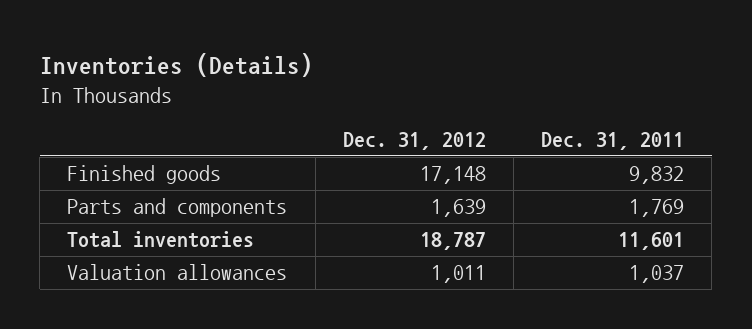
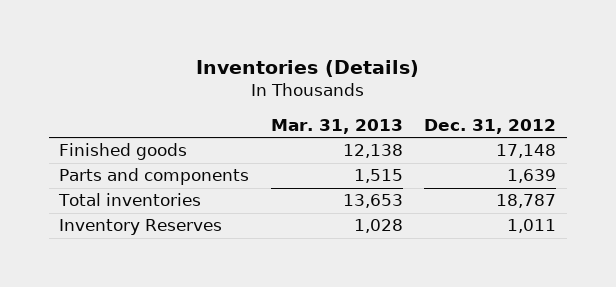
[541,132,685,151] Dec. 31, 2011 -> none
none -> [270,118,403,134] Mar. 31, 2013
[67,264,288,281] Valuation allowances -> [59,219,223,236] Inventory Reserves

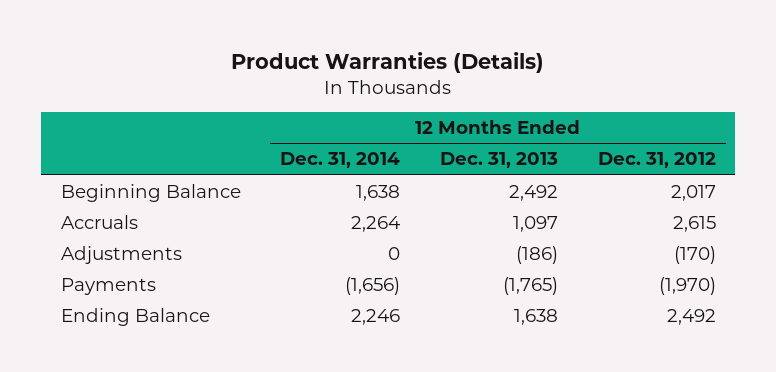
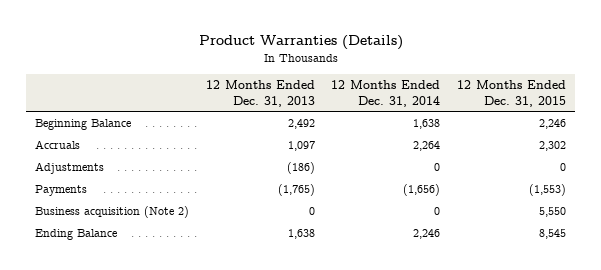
[597,152,716,169] Dec. 31, 2012 -> none
none -> [457,79,567,107] 12 Months Ended Dec. 31, 2015
none -> [34,206,189,219] Business acquisition (Note 2)

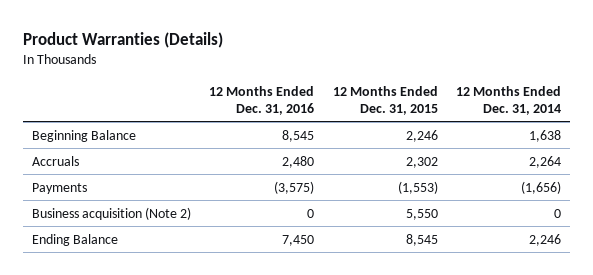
[205,79,315,107] 12 Months Ended Dec. 31, 2013 -> none
none -> [209,85,315,115] 12 Months Ended Dec. 31, 2016
[34,162,104,175] Adjustments -> none

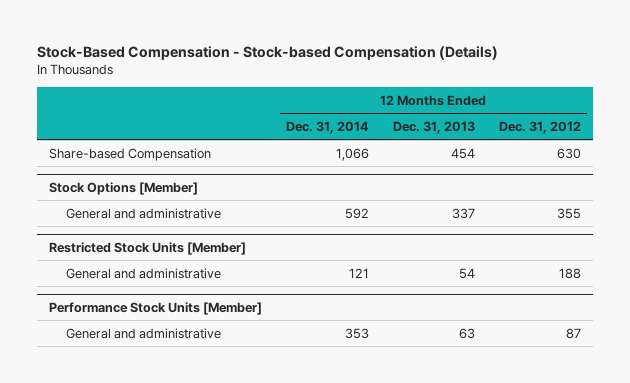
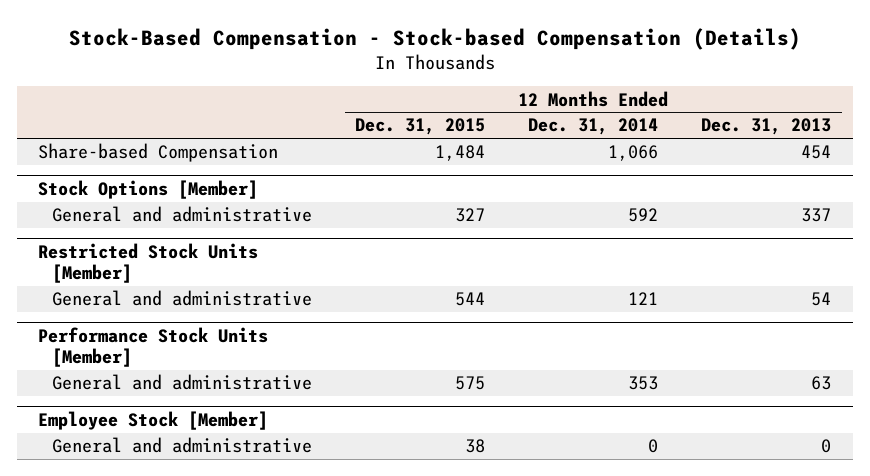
[498,120,581,134] Dec. 31, 2012 -> none
none -> [355,118,486,136] Dec. 31, 2015
none -> [38,410,269,430] Employee Stock [Member]
none -> [52,437,313,454] General and administrative

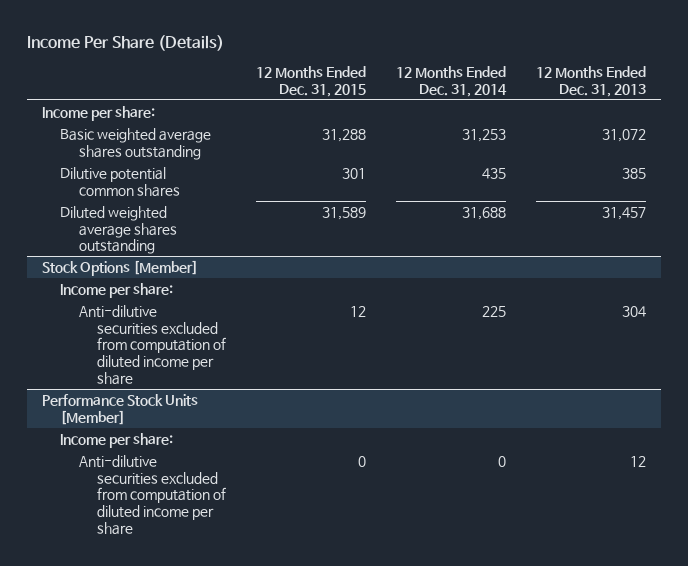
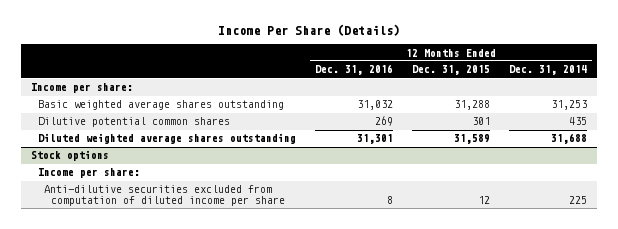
[536,65,647,97] 12 Months Ended Dec. 31, 2013 -> none
none -> [314,64,393,76] Dec. 31, 2016
[42,259,199,276] Stock Options [Member] -> [30,150,109,162] Stock options
[42,393,199,425] Performance Stock Units [Member] -> none
[60,432,174,448] Income per share: -> none
[78,454,227,535] Anti-dilutive securities excluded from computation of diluted income per share -> none

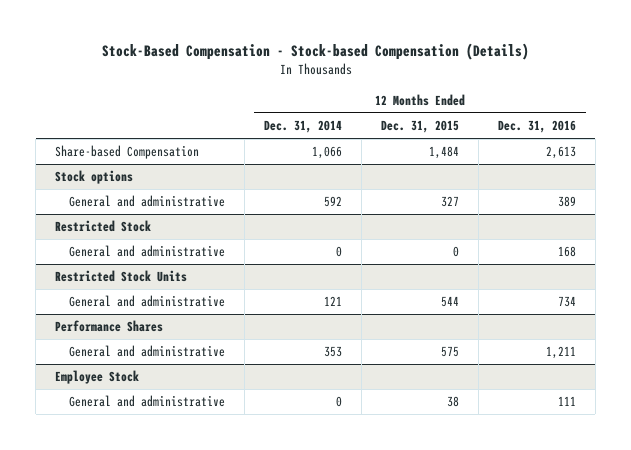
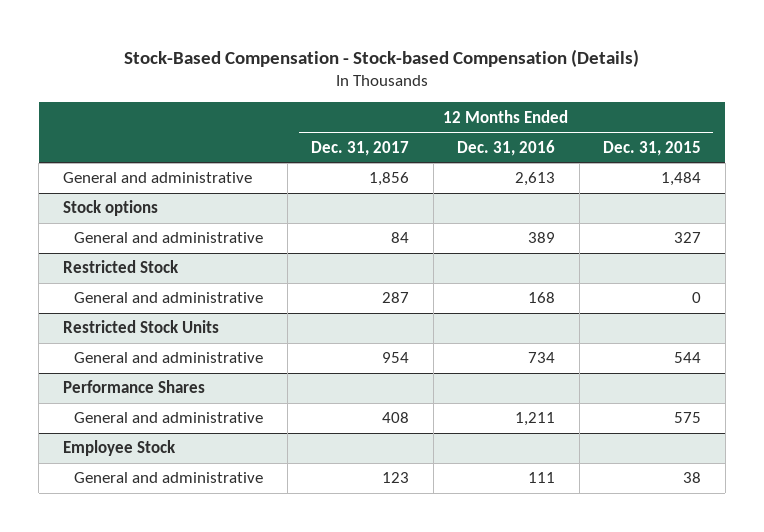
[263,120,342,134] Dec. 31, 2014 -> none
none -> [311,140,410,156] Dec. 31, 2017
[55,145,200,160] Share-based Compensation -> [62,172,252,184] General and administrative

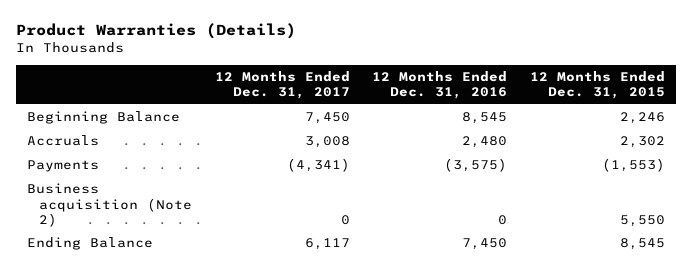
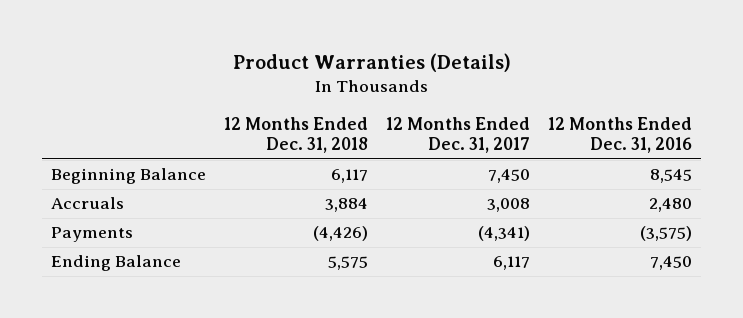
[529,70,665,100] 12 Months Ended Dec. 31, 2015 -> none
none -> [224,117,369,154] 12 Months Ended Dec. 31, 2018
[27,183,193,227] Business acquisition (Note 2) -> none

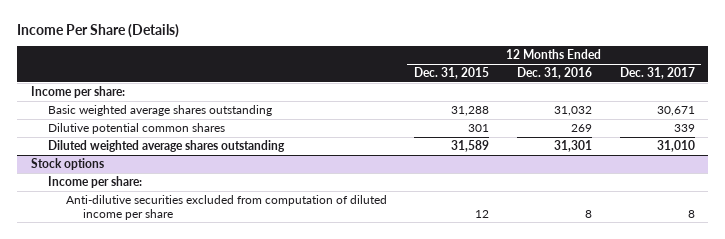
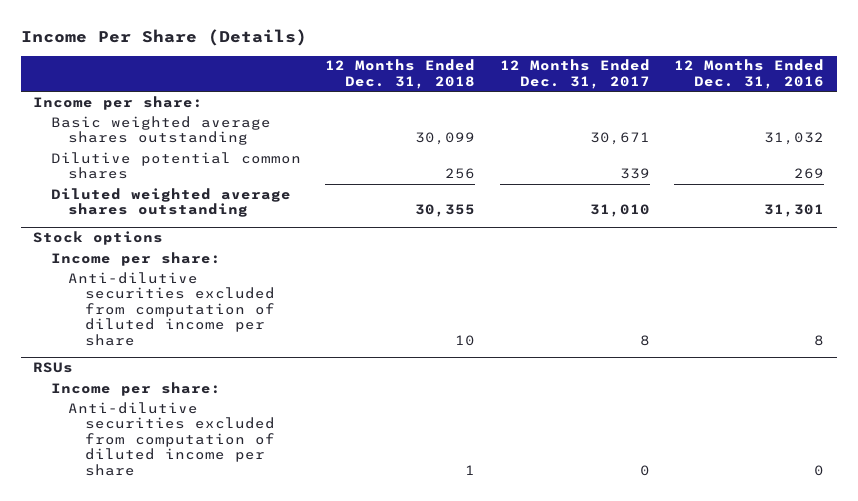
[414,67,490,80] Dec. 31, 2015 -> none
none -> [325,59,476,89] 12 Months Ended Dec. 31, 2018
none -> [33,362,74,374] RSUs
none -> [50,381,221,396] Income per share:
none -> [67,401,275,477] Anti-dilutive securities excluded from computation of diluted income per share

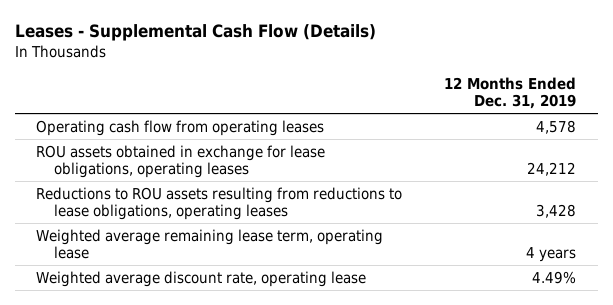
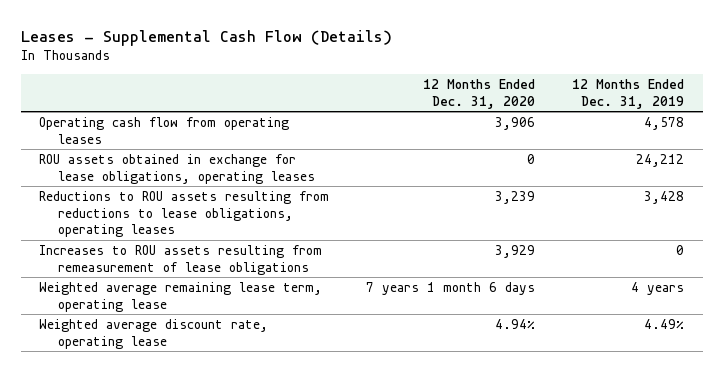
none -> [423,79,536,109] 12 Months Ended Dec. 31, 2020
none -> [39,245,323,275] Increases to ROU assets resulting from remeasurement of lease obligations

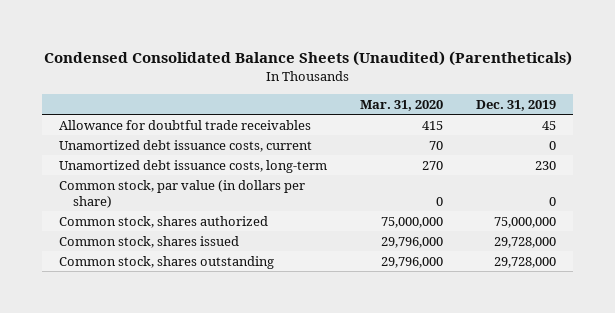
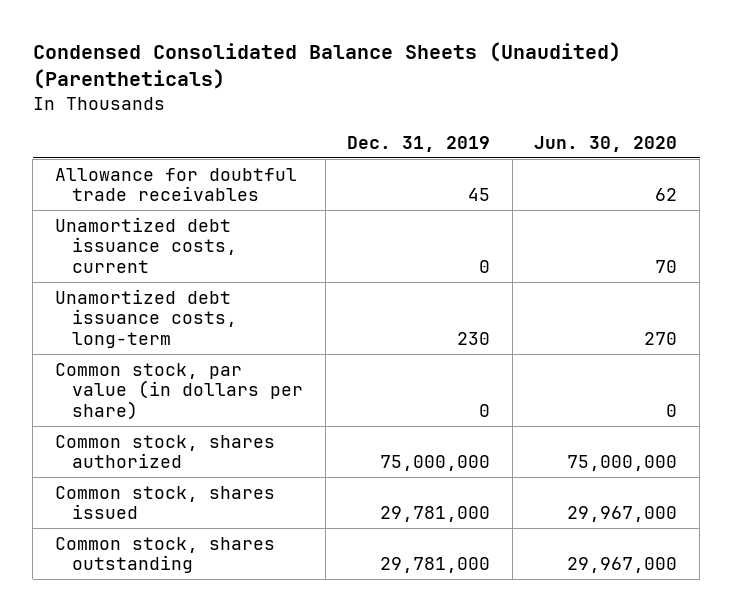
[360,99,444,111] Mar. 31, 2020 -> none
none -> [534,135,678,152] Jun. 30, 2020
[494,236,557,248] 29,728,000 -> [380,506,491,523] 29,781,000
[494,256,557,268] 29,728,000 -> [380,557,491,574] 29,781,000

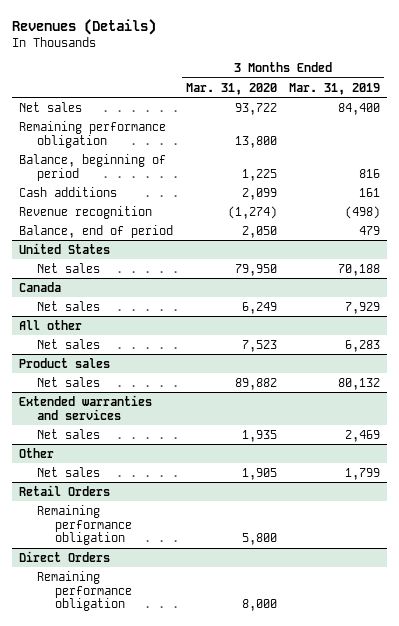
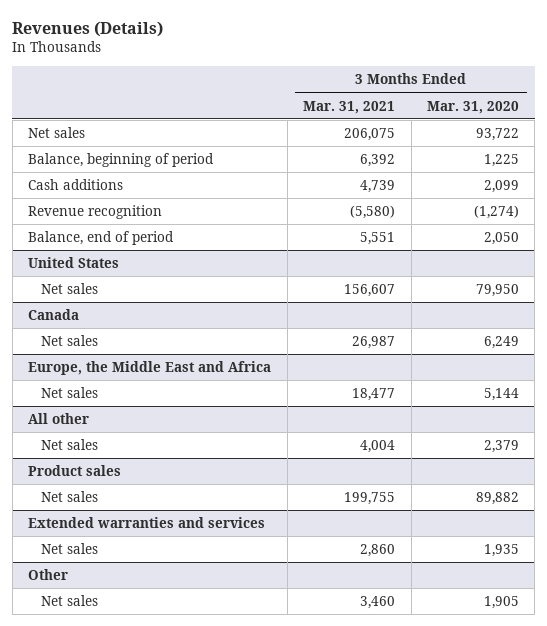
[289,82,381,95] Mar. 31, 2019 -> none
none -> [303,100,396,114] Mar. 31, 2021
[18,120,166,148] Remaining performance obligation -> none
none -> [28,361,272,376] Europe, the Middle East and Africa
none -> [40,387,98,399] Net sales
[241,339,277,352] 7,523 -> [484,440,520,454] 2,379
[18,484,110,496] Retail Orders -> none
[36,504,132,546] Remaining performance obligation -> none
[18,550,110,562] Direct Orders -> none
[36,570,132,612] Remaining performance obligation -> none

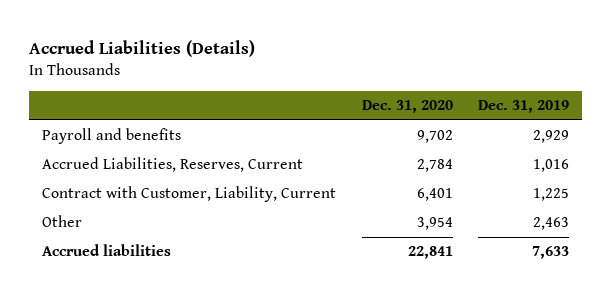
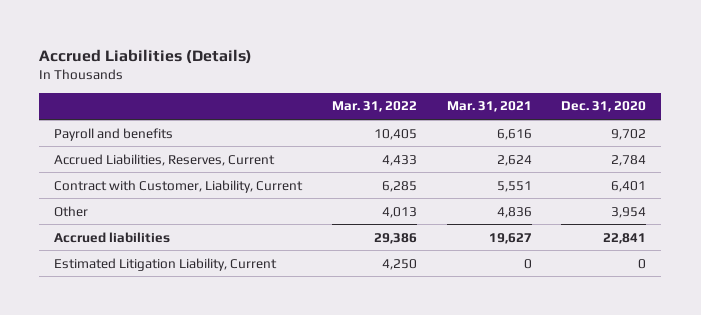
[478,100,570,114] Dec. 31, 2019 -> none
none -> [331,101,417,113] Mar. 31, 2022
none -> [446,101,532,113] Mar. 31, 2021
none -> [54,257,278,271] Estimated Litigation Liability, Current

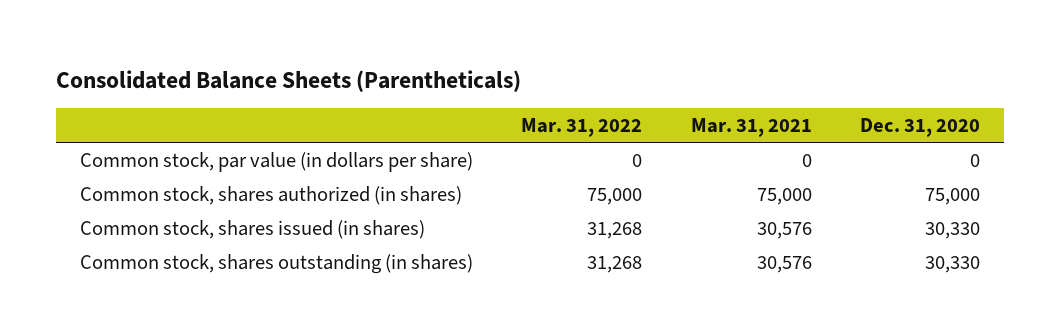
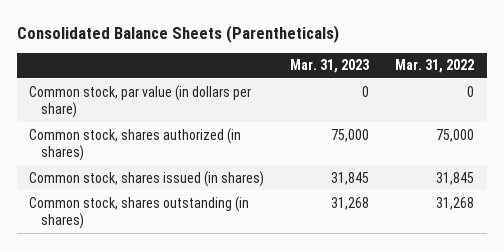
[690,118,812,138] Mar. 31, 2021 -> none
[859,118,980,138] Dec. 31, 2020 -> none
none -> [290,59,370,74] Mar. 31, 2023
[587,221,643,239] 31,268 -> [436,171,475,185] 31,845

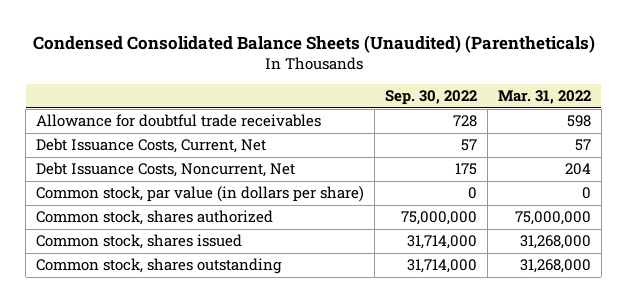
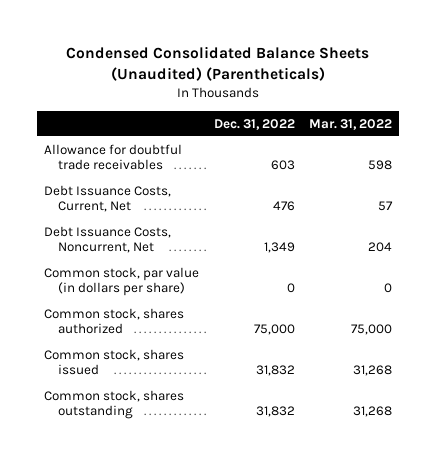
[385,90,478,106] Sep. 30, 2022 -> none
none -> [213,118,295,130] Dec. 31, 2022
[515,211,592,226] 75,000,000 -> [351,324,393,336] 75,000
[520,235,592,250] 31,268,000 -> [353,365,393,377] 31,268
[520,259,592,274] 31,268,000 -> [353,406,393,418] 31,268

